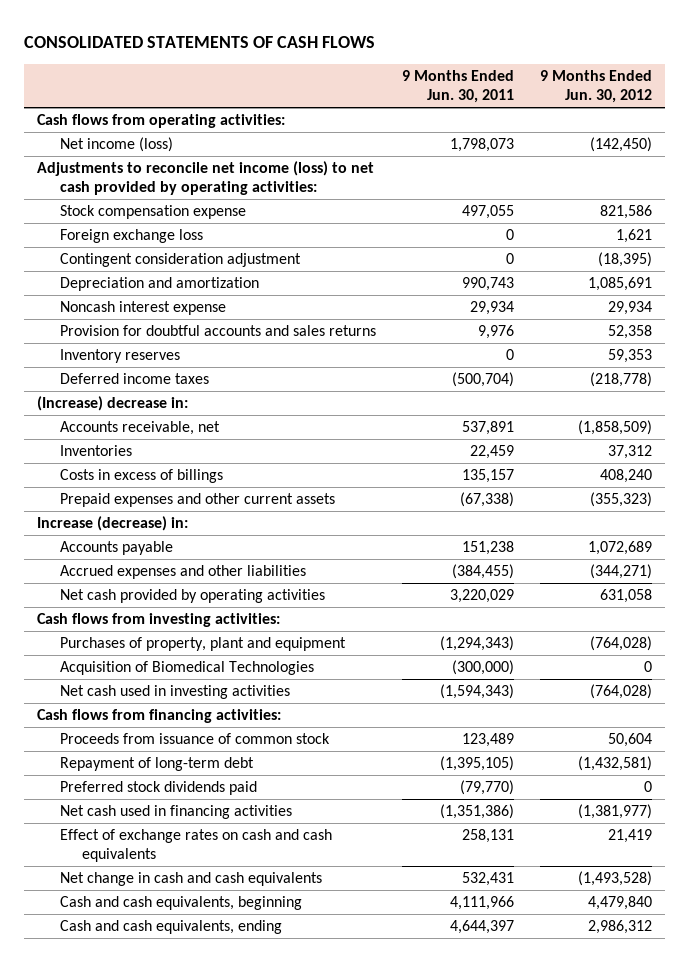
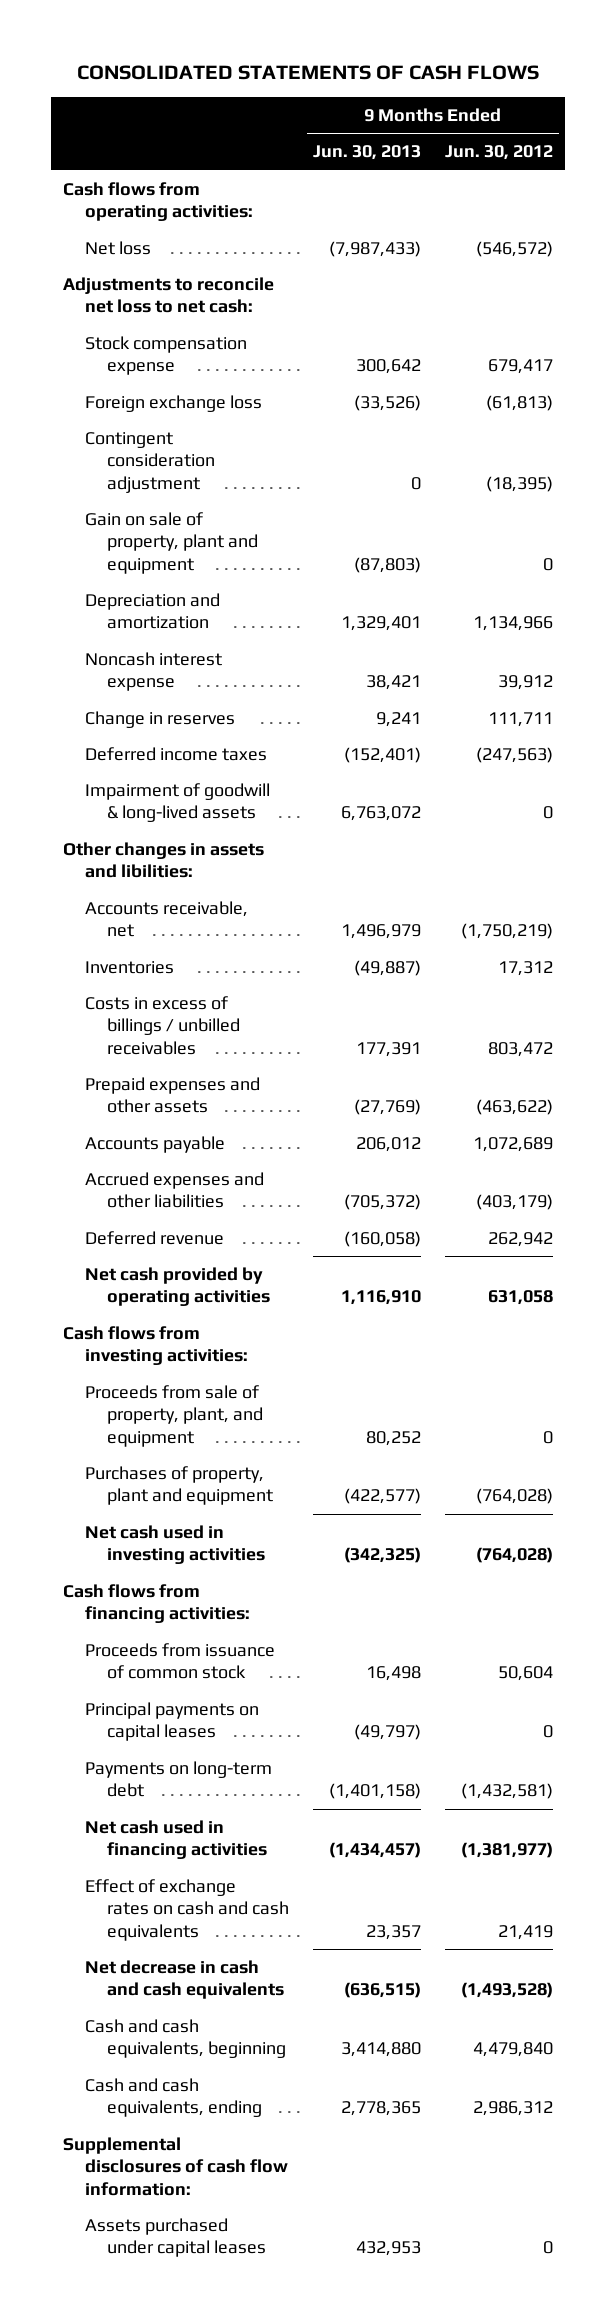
[401,70,514,104] 9 Months Ended Jun. 30, 2011 -> none
none -> [312,145,421,161] Jun. 30, 2013
[59,137,173,153] Net income (loss) -> [85,240,152,255] Net loss
[589,137,652,153] (142,450) -> [475,240,553,257] (546,572)
[37,161,375,196] Adjustments to reconcile net income (loss) to net cash provided by operating activities: -> [63,276,275,314] Adjustments to reconcile net loss to net cash:
[599,205,652,220] 821,586 -> [487,359,553,375] 679,417
[615,229,652,244] 1,621 -> [485,394,553,411] (61,813)
[59,325,376,337] Provision for doubtful accounts and sales returns -> none
[59,349,180,364] Inventory reserves -> none
[37,516,189,532] Increase (decrease) in: -> none
none -> [85,511,258,574] Gain on sale of property, plant and equipment
[587,277,652,292] 1,085,691 -> [472,616,553,632] 1,134,966
[607,301,652,316] 29,934 -> [497,675,553,691] 39,912
none -> [85,710,236,728] Change in reserves
[589,372,652,388] (218,778) -> [475,746,553,763] (247,563)
none -> [85,782,271,823] Impairment of goodwill & long-lived assets
[37,396,189,412] (Increase) decrease in: -> [63,841,265,879] Other changes in assets and libilities:
[577,420,652,436] (1,858,509) -> [460,923,553,940] (1,750,219)
[607,445,652,460] 37,312 -> [497,960,553,976] 17,312
[59,469,223,484] Costs in excess of billings -> [85,995,240,1055] Costs in excess of billings / unbilled receivables
[599,469,652,484] 408,240 -> [487,1041,553,1057] 803,472
[59,493,335,508] Prepaid expenses and other current assets -> [85,1076,261,1114] Prepaid expenses and other assets
[589,492,652,508] (355,323) -> [475,1099,553,1116] (463,622)
[589,564,652,580] (344,271) -> [475,1194,553,1211] (403,179)
none -> [85,1230,225,1245] Deferred revenue
none -> [85,1384,263,1447] Proceeds from sale of property, plant, and equipment
[59,661,314,676] Acquisition of Biomedical Technologies -> none
[59,781,257,796] Preferred stock dividends paid -> none
none -> [85,1701,260,1742] Principal payments on capital leases
[59,757,254,772] Repayment of long-term debt -> [85,1760,273,1798] Payments on long-term debt
[59,872,322,887] Net change in cash and cash equivalents -> [85,1959,284,2000] Net decrease in cash and cash equivalents
none -> [63,2136,289,2196] Supplemental disclosures of cash flow information:
none -> [85,2217,266,2258] Assets purchased under capital leases

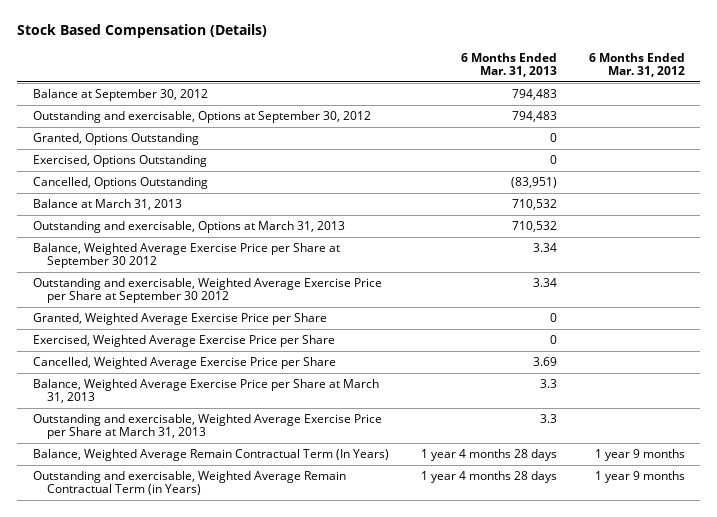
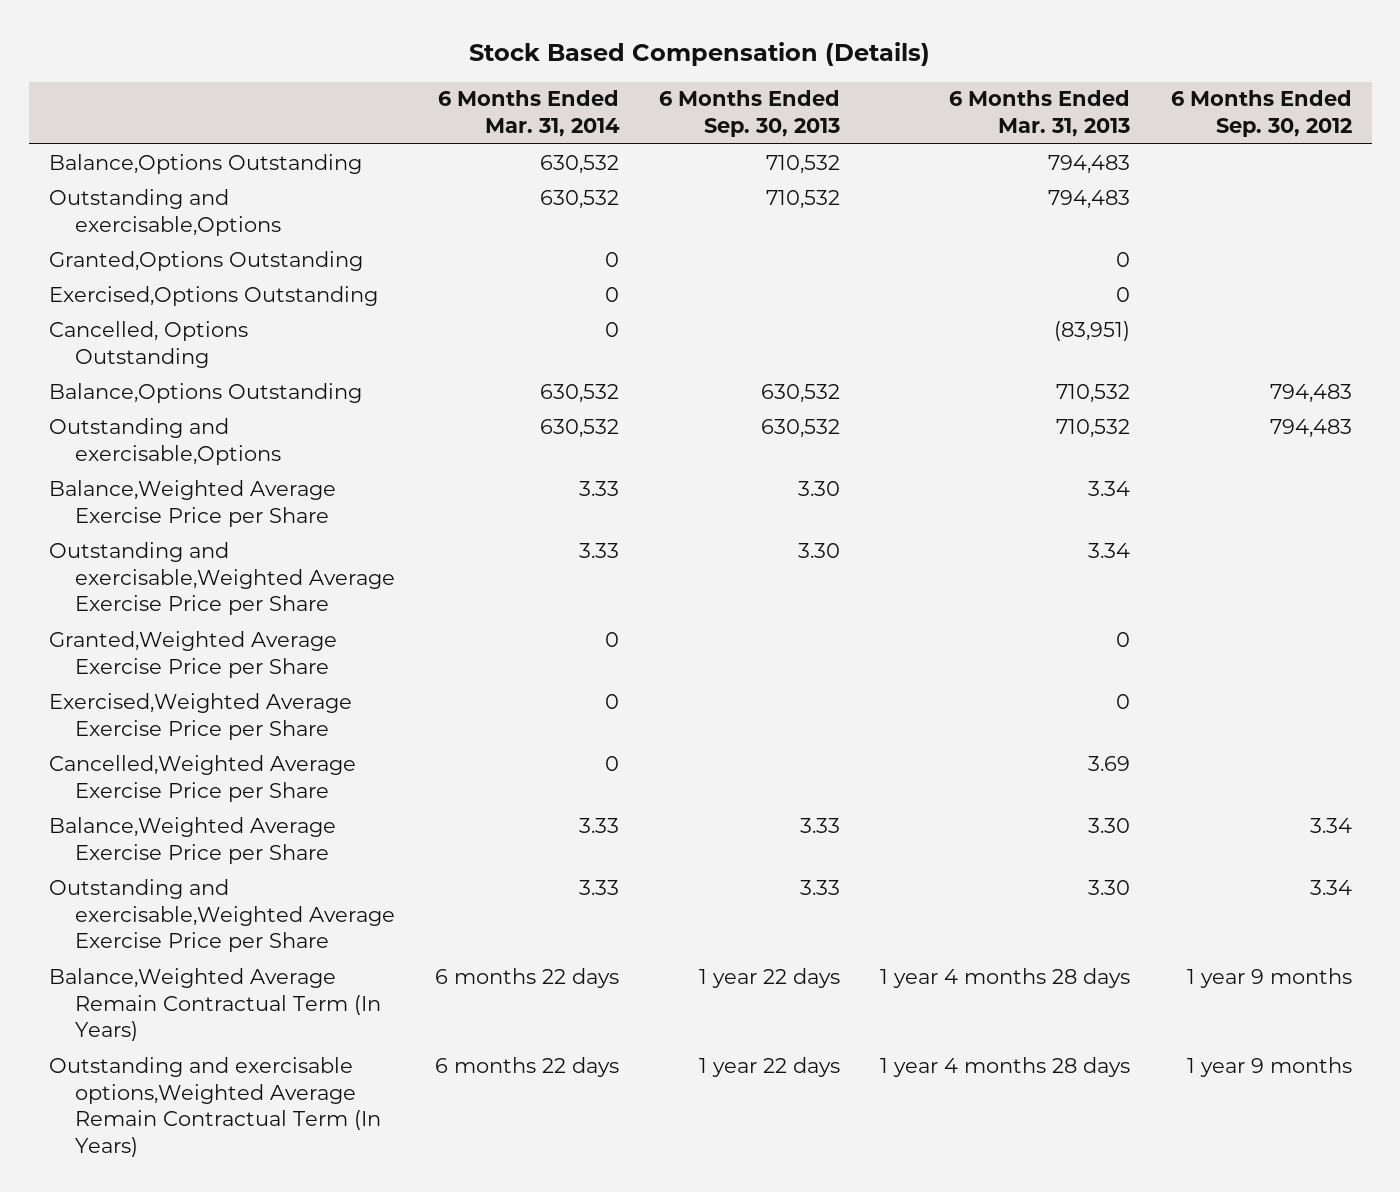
[588,52,685,78] 6 Months Ended Mar. 31, 2012 -> none
none -> [437,90,620,138] 6 Months Ended Mar. 31, 2014
none -> [659,90,841,138] 6 Months Ended Sep. 30, 2013
none -> [1170,90,1352,138] 6 Months Ended Sep. 30, 2012
[32,88,208,101] Balance at September 30, 2012 -> [48,153,362,174] Balance,Options Outstanding
[32,110,371,123] Outstanding and exercisable, Options at September 30, 2012 -> [48,188,281,236] Outstanding and exercisable,Options
[32,132,199,145] Granted, Options Outstanding -> [48,250,363,271] Granted,Options Outstanding
[32,154,207,167] Exercised, Options Outstanding -> [48,285,378,306] Exercised,Options Outstanding
[32,198,182,210] Balance at March 31, 2013 -> [48,382,362,403] Balance,Options Outstanding
[32,220,345,233] Outstanding and exercisable, Options at March 31, 2013 -> [48,417,281,465] Outstanding and exercisable,Options
[32,242,340,269] Balance, Weighted Average Exercise Price per Share at September 30 2012 -> [48,479,336,527] Balance,Weighted Average Exercise Price per Share
[32,277,382,304] Outstanding and exercisable, Weighted Average Exercise Price per Share at September 30 2012 -> [48,541,395,616] Outstanding and exercisable,Weighted Average Exercise Price per Share
[32,312,327,325] Granted, Weighted Average Exercise Price per Share -> [48,630,337,678] Granted,Weighted Average Exercise Price per Share
[32,334,335,347] Exercised, Weighted Average Exercise Price per Share -> [48,692,352,740] Exercised,Weighted Average Exercise Price per Share
[32,356,336,369] Cancelled, Weighted Average Exercise Price per Share -> [48,754,356,802] Cancelled,Weighted Average Exercise Price per Share
[32,378,379,404] Balance, Weighted Average Exercise Price per Share at March 31, 2013 -> [48,816,336,864] Balance,Weighted Average Exercise Price per Share
[539,378,557,388] 3.3 -> [1088,817,1131,833] 3.30
[32,413,382,440] Outstanding and exercisable, Weighted Average Exercise Price per Share at March 31, 2013 -> [48,878,395,953] Outstanding and exercisable,Weighted Average Exercise Price per Share
[539,413,557,423] 3.3 -> [1088,879,1131,895] 3.30
[32,448,389,461] Balance, Weighted Average Remain Contractual Term (In Years) -> [48,967,381,1042] Balance,Weighted Average Remain Contractual Term (In Years)
[32,470,346,496] Outstanding and exercisable, Weighted Average Remain Contractual Term (in Years) -> [48,1056,381,1157] Outstanding and exercisable options,Weighted Average Remain Contractual Term (In Years)

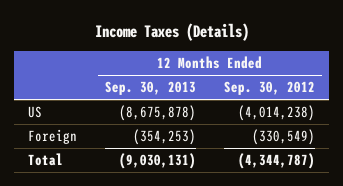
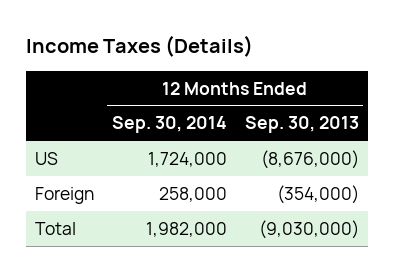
[224,81,316,96] Sep. 30, 2012 -> none
none -> [111,116,227,134] Sep. 30, 2014
[119,105,197,122] (8,675,878) -> [260,149,359,169] (8,676,000)
[133,129,197,146] (354,253) -> [276,184,359,204] (354,000)
[119,153,197,170] (9,030,131) -> [258,219,359,239] (9,030,000)

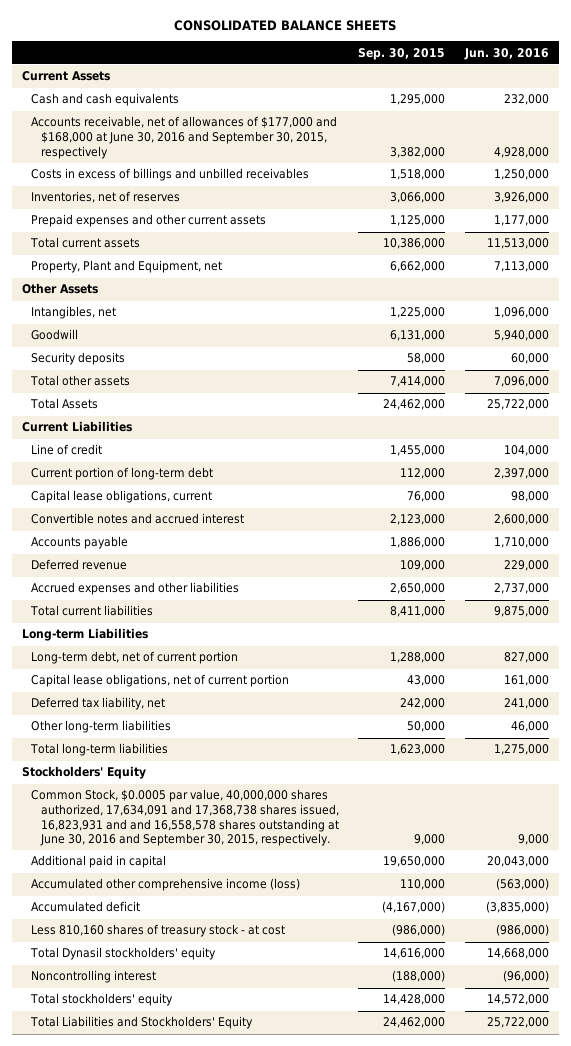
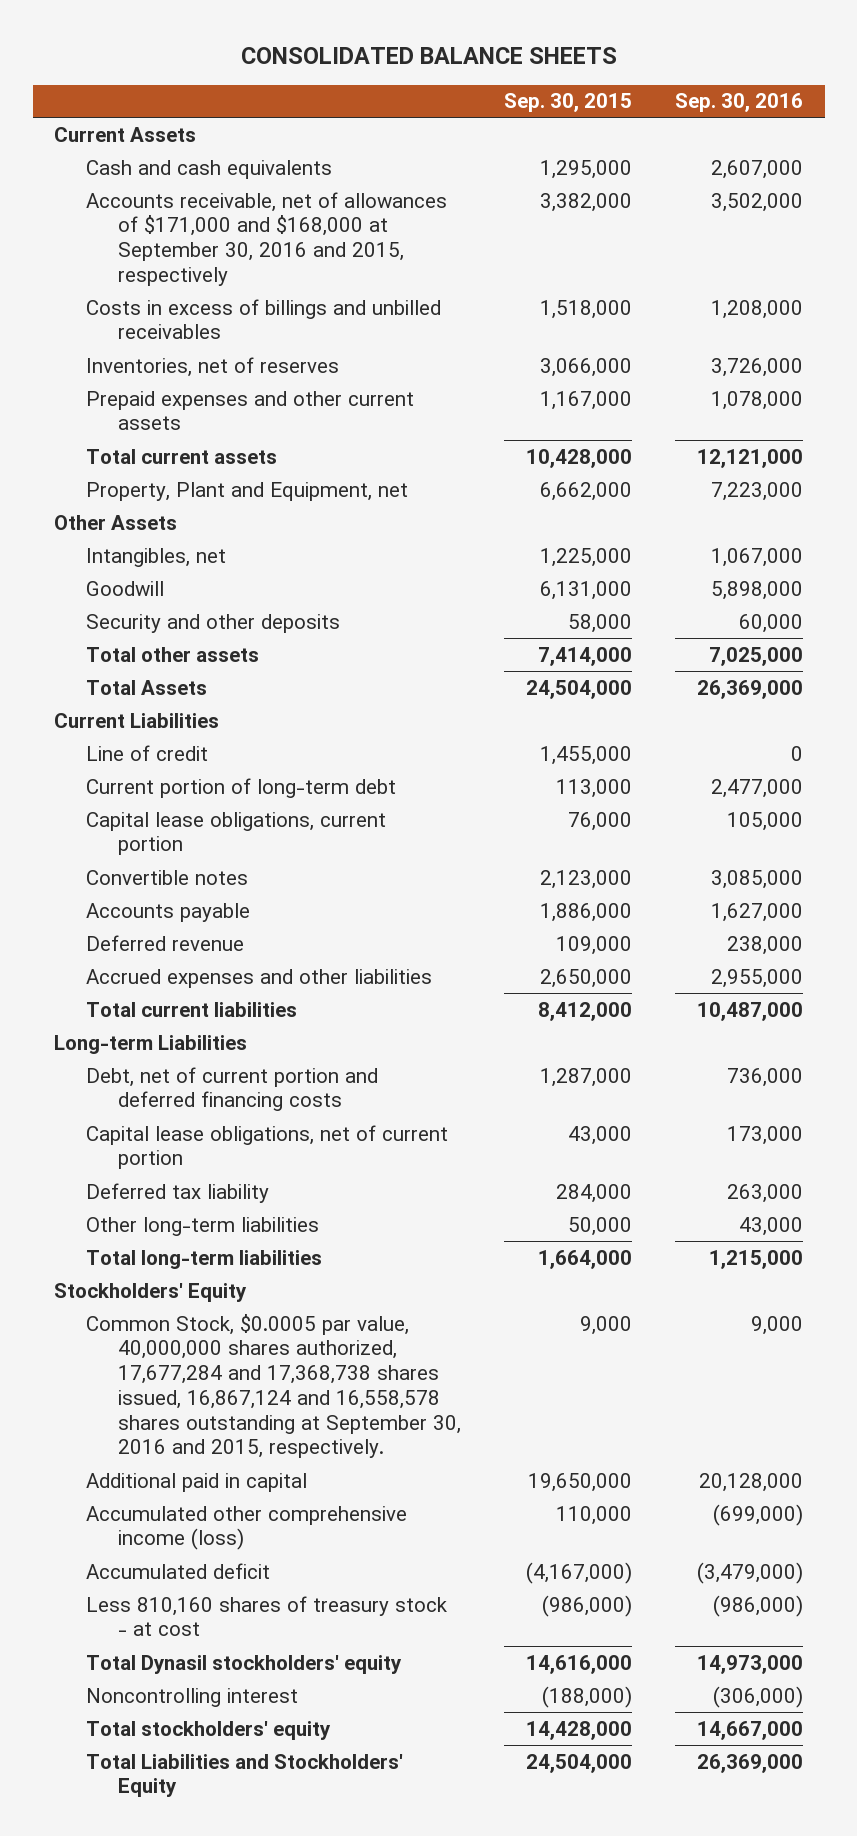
[463,47,549,60] Jun. 30, 2016 -> none
none -> [675,93,804,113] Sep. 30, 2016
[31,116,338,159] Accounts receivable, net of allowances of $177,000 and $168,000 at June 30, 2016 and September 30, 2015, respectively -> [86,191,448,286] Accounts receivable, net of allowances of $171,000 and $168,000 at September 30, 2016 and 2015, respectively
[390,215,446,227] 1,125,000 -> [539,390,632,410] 1,167,000
[383,238,446,250] 10,386,000 -> [525,448,632,468] 10,428,000
[31,352,126,366] Security deposits -> [86,613,341,633] Security and other deposits
[383,399,446,411] 24,462,000 -> [525,679,632,699] 24,504,000
[400,468,446,480] 112,000 -> [555,778,632,798] 113,000
[31,490,213,504] Capital lease obligations, current -> [86,811,387,856] Capital lease obligations, current portion
[31,513,245,525] Convertible notes and accrued interest -> [86,869,249,885] Convertible notes
[390,606,446,618] 8,411,000 -> [537,1001,632,1021] 8,412,000
[31,651,239,665] Long-term debt, net of current portion -> [86,1066,379,1112] Debt, net of current portion and deferred financing costs
[390,652,446,664] 1,288,000 -> [539,1067,632,1087] 1,287,000
[31,697,166,711] Deferred tax liability, net -> [86,1182,270,1203] Deferred tax liability
[400,698,446,710] 242,000 -> [555,1183,632,1203] 284,000
[390,744,446,756] 1,623,000 -> [537,1249,632,1269] 1,664,000
[31,789,339,847] Common Stock, $0.0005 par value, 40,000,000 shares authorized, 17,634,091 and 17,368,738 shares issued, 16,823,931 and and 16,558,578 shares outstanding at June 30, 2016 and September 30, 2015, respectively. -> [86,1313,461,1459] Common Stock, $0.0005 par value, 40,000,000 shares authorized, 17,677,284 and 17,368,738 shares issued, 16,867,124 and 16,558,578 shares outstanding at September 30, 2016 and 2015, respectively.
[383,1017,446,1029] 24,462,000 -> [525,1753,632,1773] 24,504,000

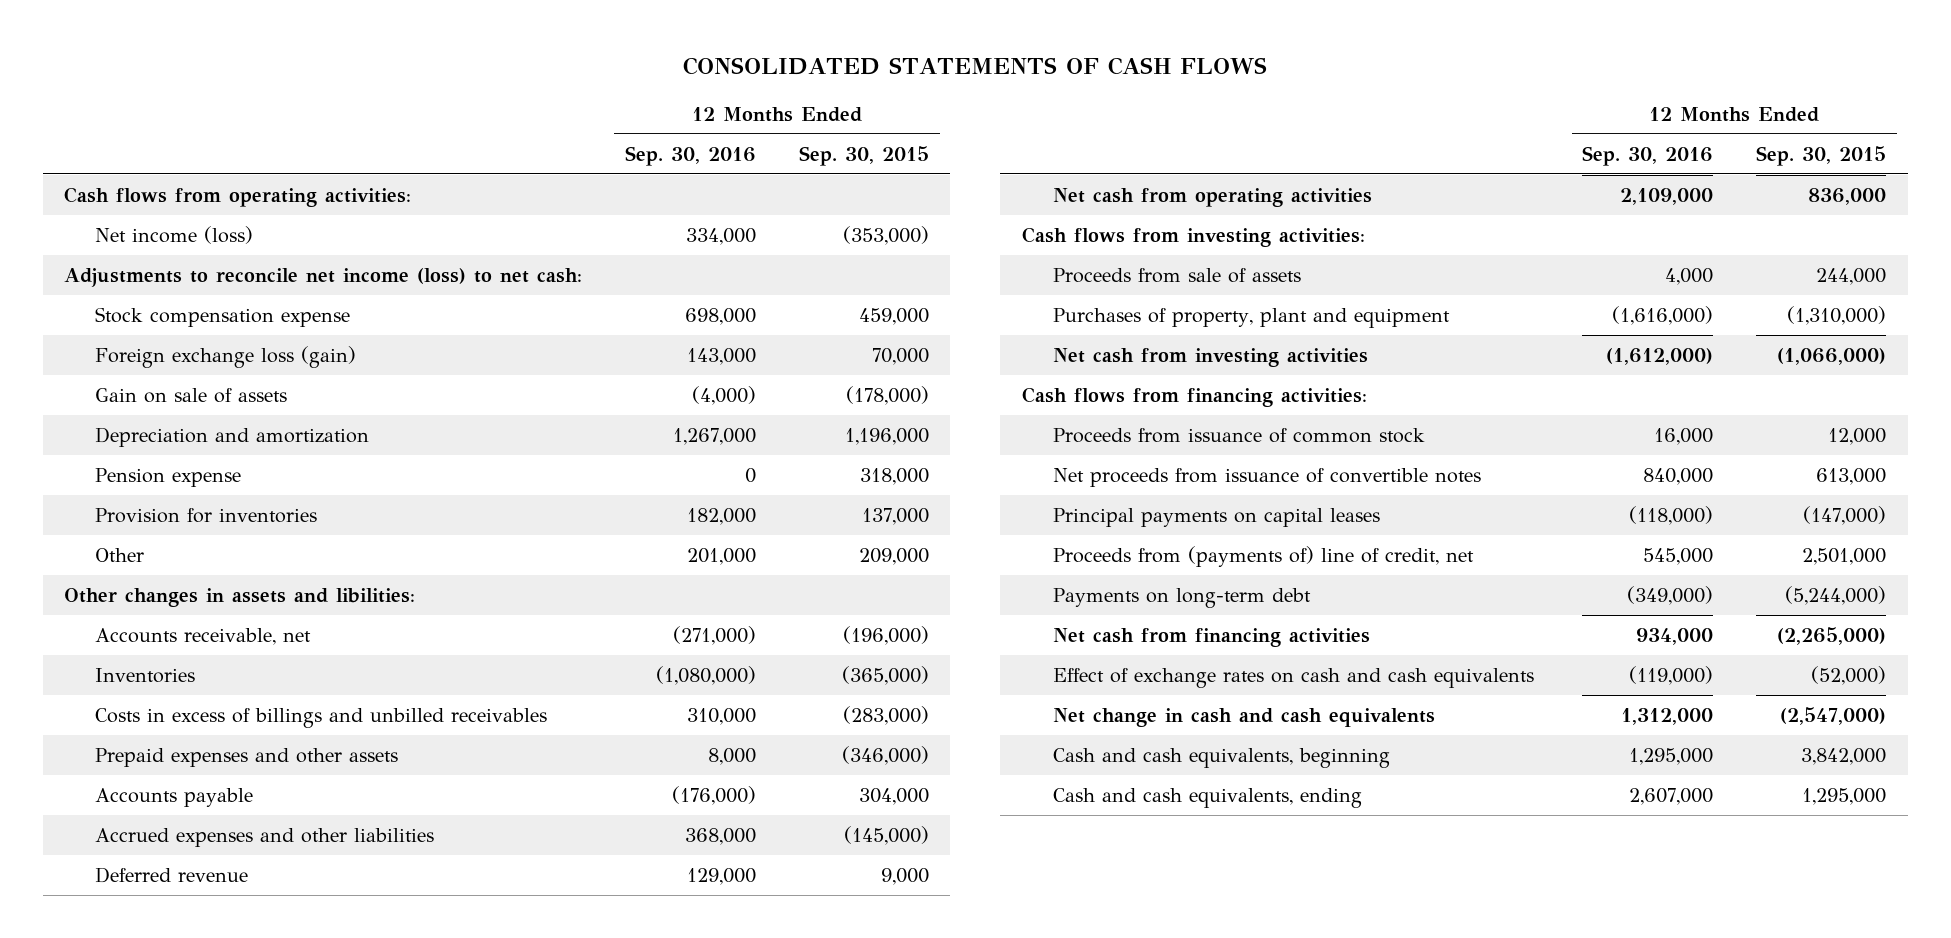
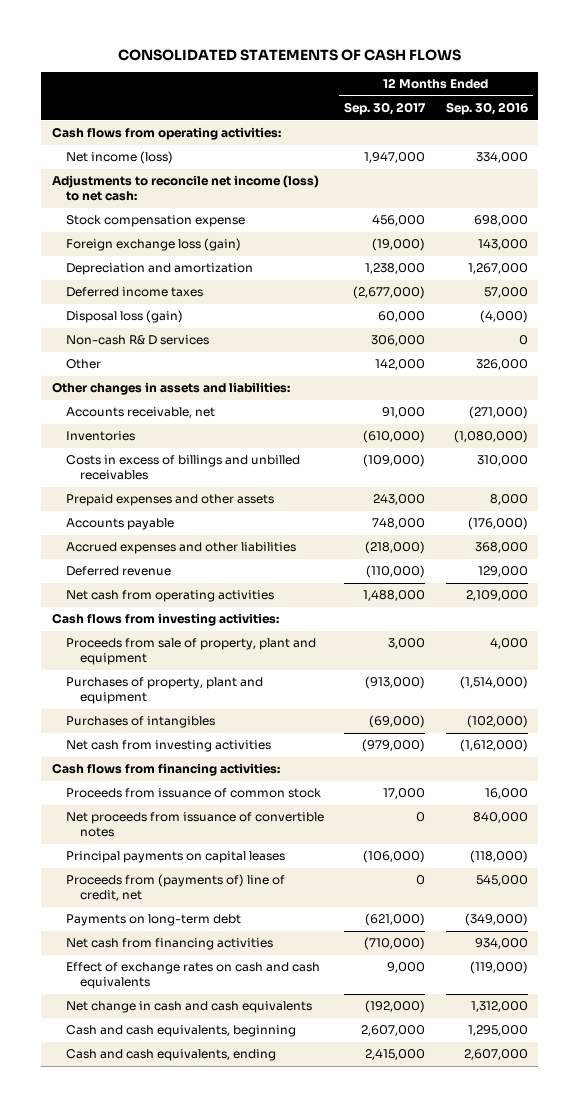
[798,145,929,166] Sep. 30, 2015 -> none
none -> [344,102,427,116] Sep. 30, 2017
[95,387,288,403] Gain on sale of assets -> none
[95,467,242,487] Pension expense -> none
[95,507,318,523] Provision for inventories -> none
none -> [65,287,203,298] Deferred income taxes
none -> [65,310,183,324] Disposal loss (gain)
none -> [65,335,209,346] Non-cash R& D services
[687,547,757,565] 201,000 -> [475,359,528,371] 326,000
[64,587,416,607] Other changes in assets and libilities: -> [51,382,290,396] Other changes in assets and liabilities:
[1052,267,1301,283] Proceeds from sale of assets -> [65,638,316,666] Proceeds from sale of property, plant and equipment
[1612,305,1714,325] (1,616,000) -> [459,676,528,690] (1,514,000)
none -> [65,716,215,729] Purchases of intangibles

